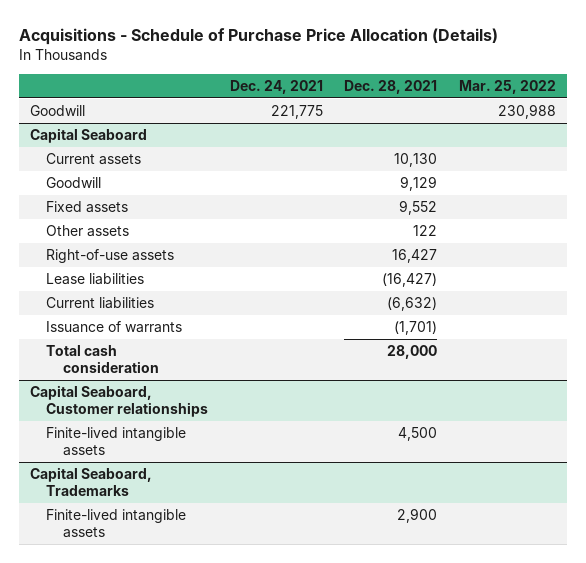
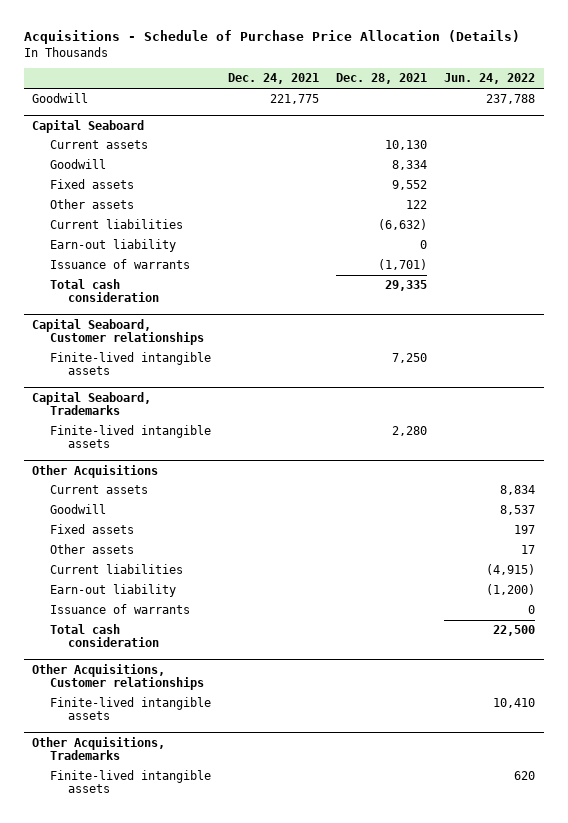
[459,79,557,94] Mar. 25, 2022 -> none
none -> [444,73,536,85] Jun. 24, 2022
[400,176,438,192] 9,129 -> [392,160,428,171] 8,334
[46,249,175,264] Right-of-use assets -> none
[46,273,145,286] Lease liabilities -> none
none -> [49,239,176,253] Earn-out liability
[387,345,438,360] 28,000 -> [385,280,428,292] 29,335
[398,427,438,442] 4,500 -> [392,353,428,364] 7,250
[397,508,438,524] 2,900 -> [392,426,428,437] 2,280
none -> [32,464,159,478] Other Acquisitions
none -> [49,485,148,495] Current assets
none -> [49,504,106,515] Goodwill
none -> [49,524,134,535] Fixed assets
none -> [49,544,134,555] Other assets
none -> [49,564,183,575] Current liabilities
none -> [49,584,176,598] Earn-out liability
none -> [49,604,190,615] Issuance of warrants
none -> [49,624,159,648] Total cash consideration
none -> [32,663,204,691] Other Acquisitions, Customer relationships
none -> [49,697,211,721] Finite-lived intangible assets
none -> [32,736,166,761] Other Acquisitions, Trademarks
none -> [49,770,211,794] Finite-lived intangible assets

